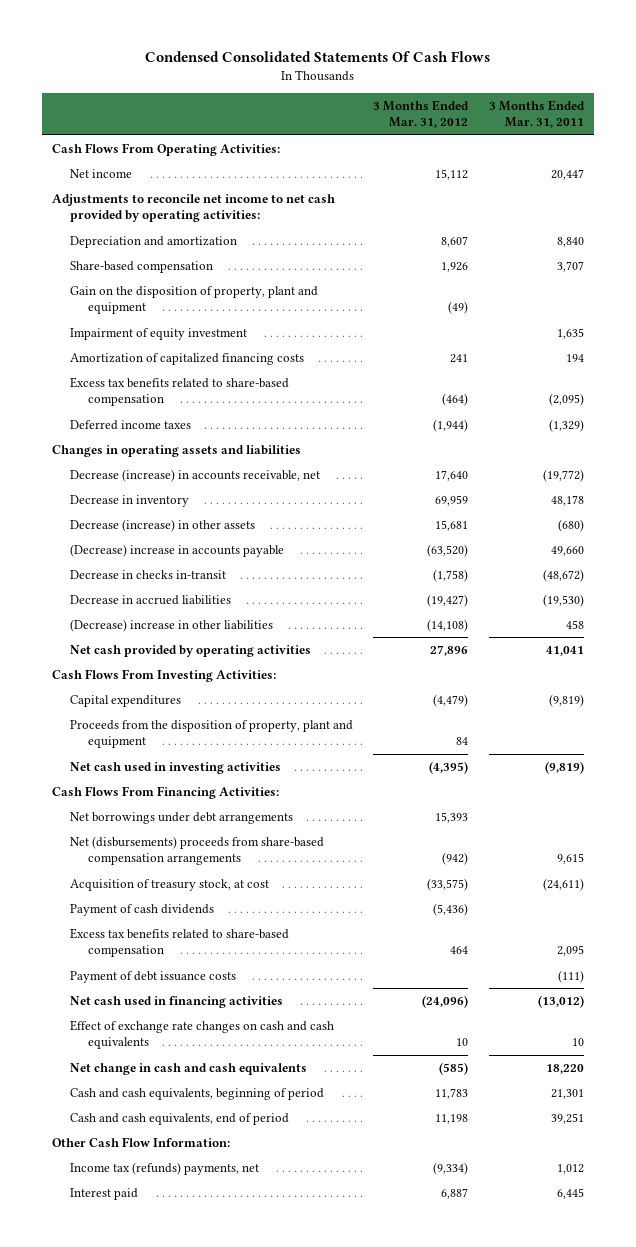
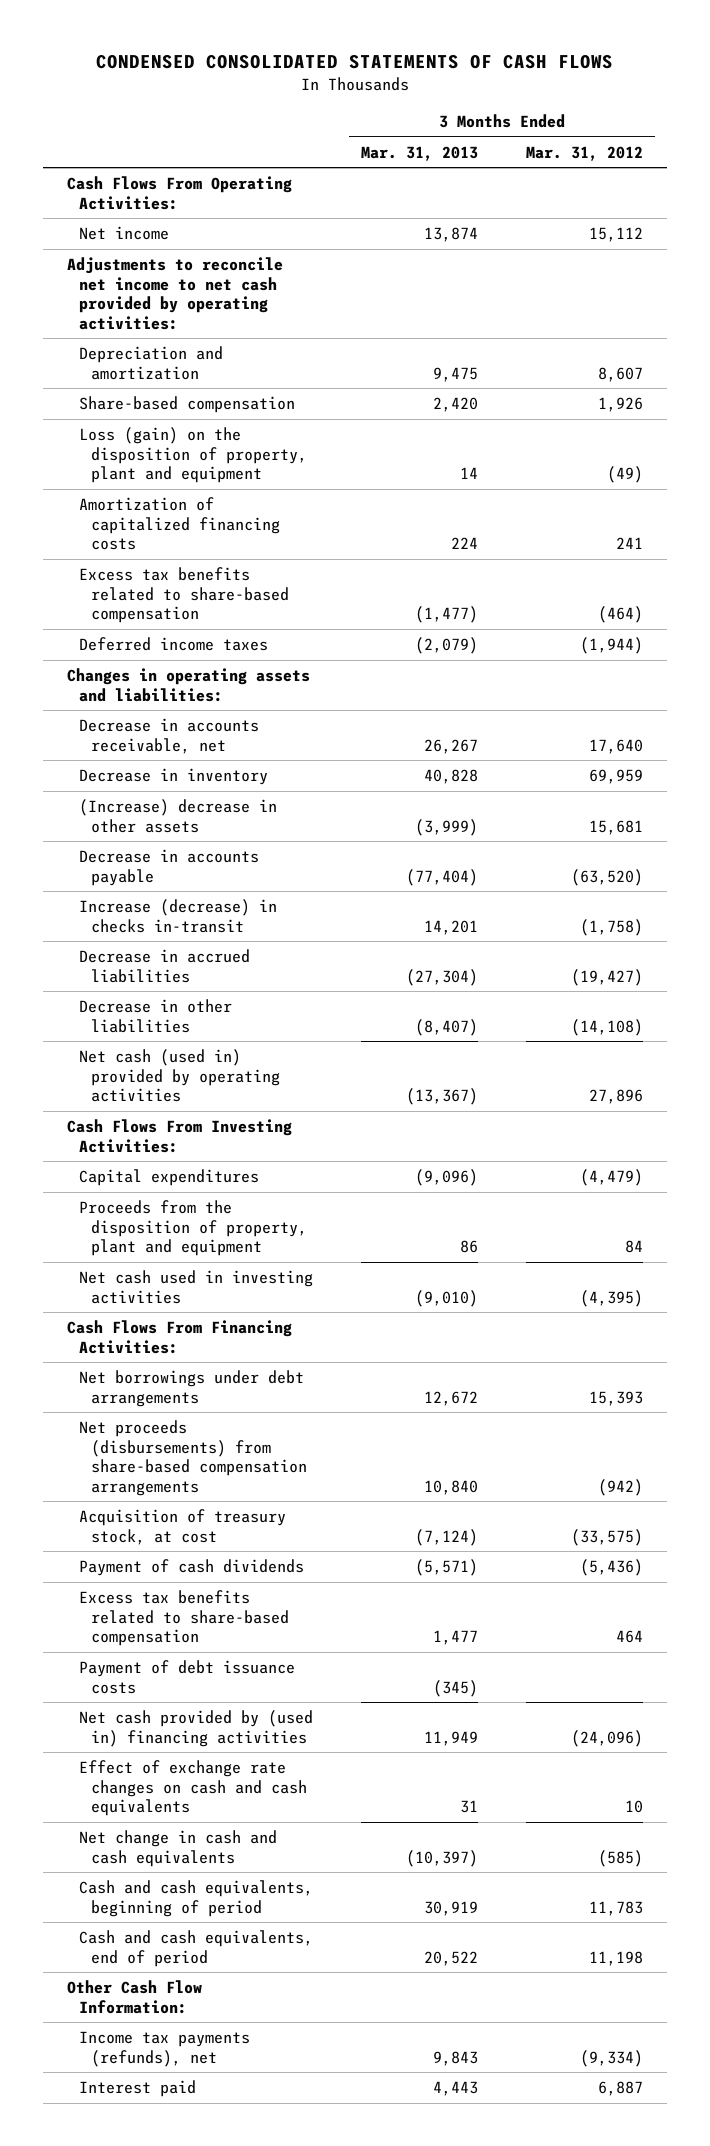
[144,51,490,63] Condensed Consolidated Statements Of Cash Flows -> [95,53,613,69] CONDENSED CONSOLIDATED STATEMENTS OF CASH FLOWS
[488,99,585,129] 3 Months Ended Mar. 31, 2011 -> none
none -> [360,145,478,161] Mar. 31, 2013
[70,327,248,340] Impairment of equity investment -> none
[70,285,319,315] Gain on the disposition of property, plant and equipment -> [78,427,307,484] Loss (gain) on the disposition of property, plant and equipment
[52,444,302,457] Changes in operating assets and liabilities -> [66,668,310,702] Changes in operating assets and liabilities:
[70,468,321,482] Decrease (increase) in accounts receivable, net -> [78,718,259,754] Decrease in accounts receivable, net
[70,518,256,532] Decrease (increase) in other assets -> [78,799,277,833] (Increase) decrease in other assets
[70,543,285,557] (Decrease) increase in accounts payable -> [78,849,259,886] Decrease in accounts payable
[70,569,227,579] Decrease in checks in-transit -> [78,899,277,933] Increase (decrease) in checks in-transit
[70,618,274,632] (Decrease) increase in other liabilities -> [78,999,232,1033] Decrease in other liabilities
[70,644,312,657] Net cash provided by operating activities -> [78,1049,280,1103] Net cash (used in) provided by operating activities
[70,835,325,866] Net (disbursements) proceeds from share-based compensation arrangements -> [78,1420,307,1496] Net proceeds (disbursements) from share-based compensation arrangements
[70,995,284,1008] Net cash used in financing activities -> [78,1710,313,1747] Net cash provided by (used in) financing activities
[70,1161,260,1175] Income tax (refunds) payments, net -> [78,2031,250,2067] Income tax payments (refunds), net

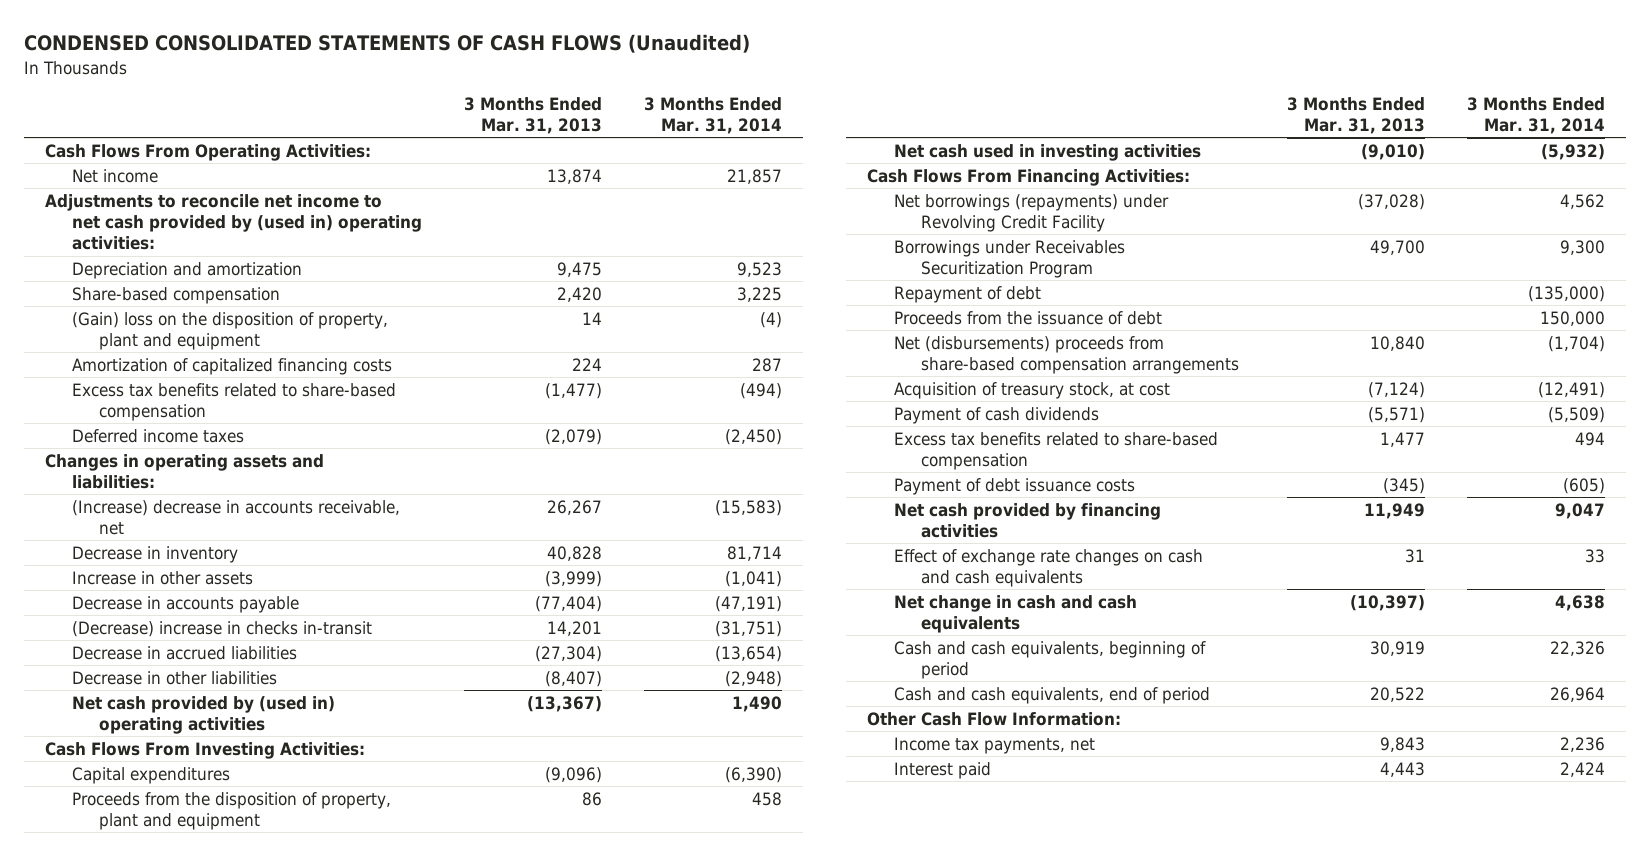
[95,53,613,69] CONDENSED CONSOLIDATED STATEMENTS OF CASH FLOWS -> [23,34,750,54] CONDENSED CONSOLIDATED STATEMENTS OF CASH FLOWS (Unaudited)
[525,145,643,161] Mar. 31, 2012 -> none
none -> [644,96,783,134] 3 Months Ended Mar. 31, 2014
[66,257,283,330] Adjustments to reconcile net income to net cash provided by operating activities: -> [44,193,422,251] Adjustments to reconcile net income to net cash provided by (used in) operating activities:
[78,427,307,484] Loss (gain) on the disposition of property, plant and equipment -> [71,311,388,351] (Gain) loss on the disposition of property, plant and equipment
[78,718,259,754] Decrease in accounts receivable, net -> [71,499,400,536] (Increase) decrease in accounts receivable, net
[78,799,277,833] (Increase) decrease in other assets -> [71,570,253,585] Increase in other assets
[78,899,277,933] Increase (decrease) in checks in-transit -> [71,620,372,637] (Decrease) increase in checks in-transit
[78,1049,280,1103] Net cash (used in) provided by operating activities -> [71,695,335,735] Net cash provided by (used in) operating activities
[78,1370,304,1407] Net borrowings under debt arrangements -> [894,193,1170,233] Net borrowings (repayments) under Revolving Credit Facility
[423,1390,478,1406] 12,672 -> [1357,193,1425,210] (37,028)
none -> [894,239,1126,279] Borrowings under Receivables Securitization Program
none -> [894,285,1042,303] Repayment of debt
none -> [894,310,1163,325] Proceeds from the issuance of debt
[78,1420,307,1496] Net proceeds (disbursements) from share-based compensation arrangements -> [894,335,1240,375] Net (disbursements) proceeds from share-based compensation arrangements
[78,1710,313,1747] Net cash provided by (used in) financing activities -> [894,502,1162,539] Net cash provided by financing activities
[78,2031,250,2067] Income tax payments (refunds), net -> [894,736,1096,754] Income tax payments, net

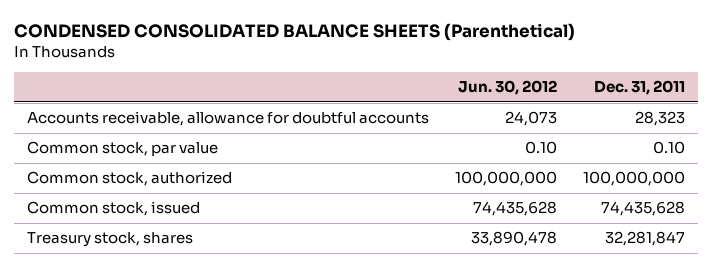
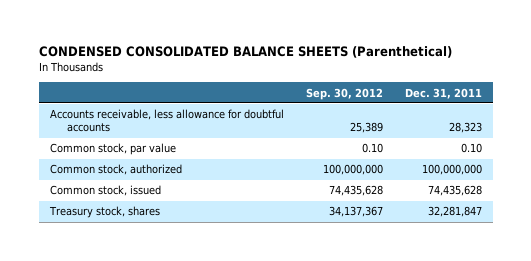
[457,80,557,96] Jun. 30, 2012 -> none
none -> [305,87,383,100] Sep. 30, 2012
[26,111,429,127] Accounts receivable, allowance for doubtful accounts -> [49,109,284,133] Accounts receivable, less allowance for doubtful accounts

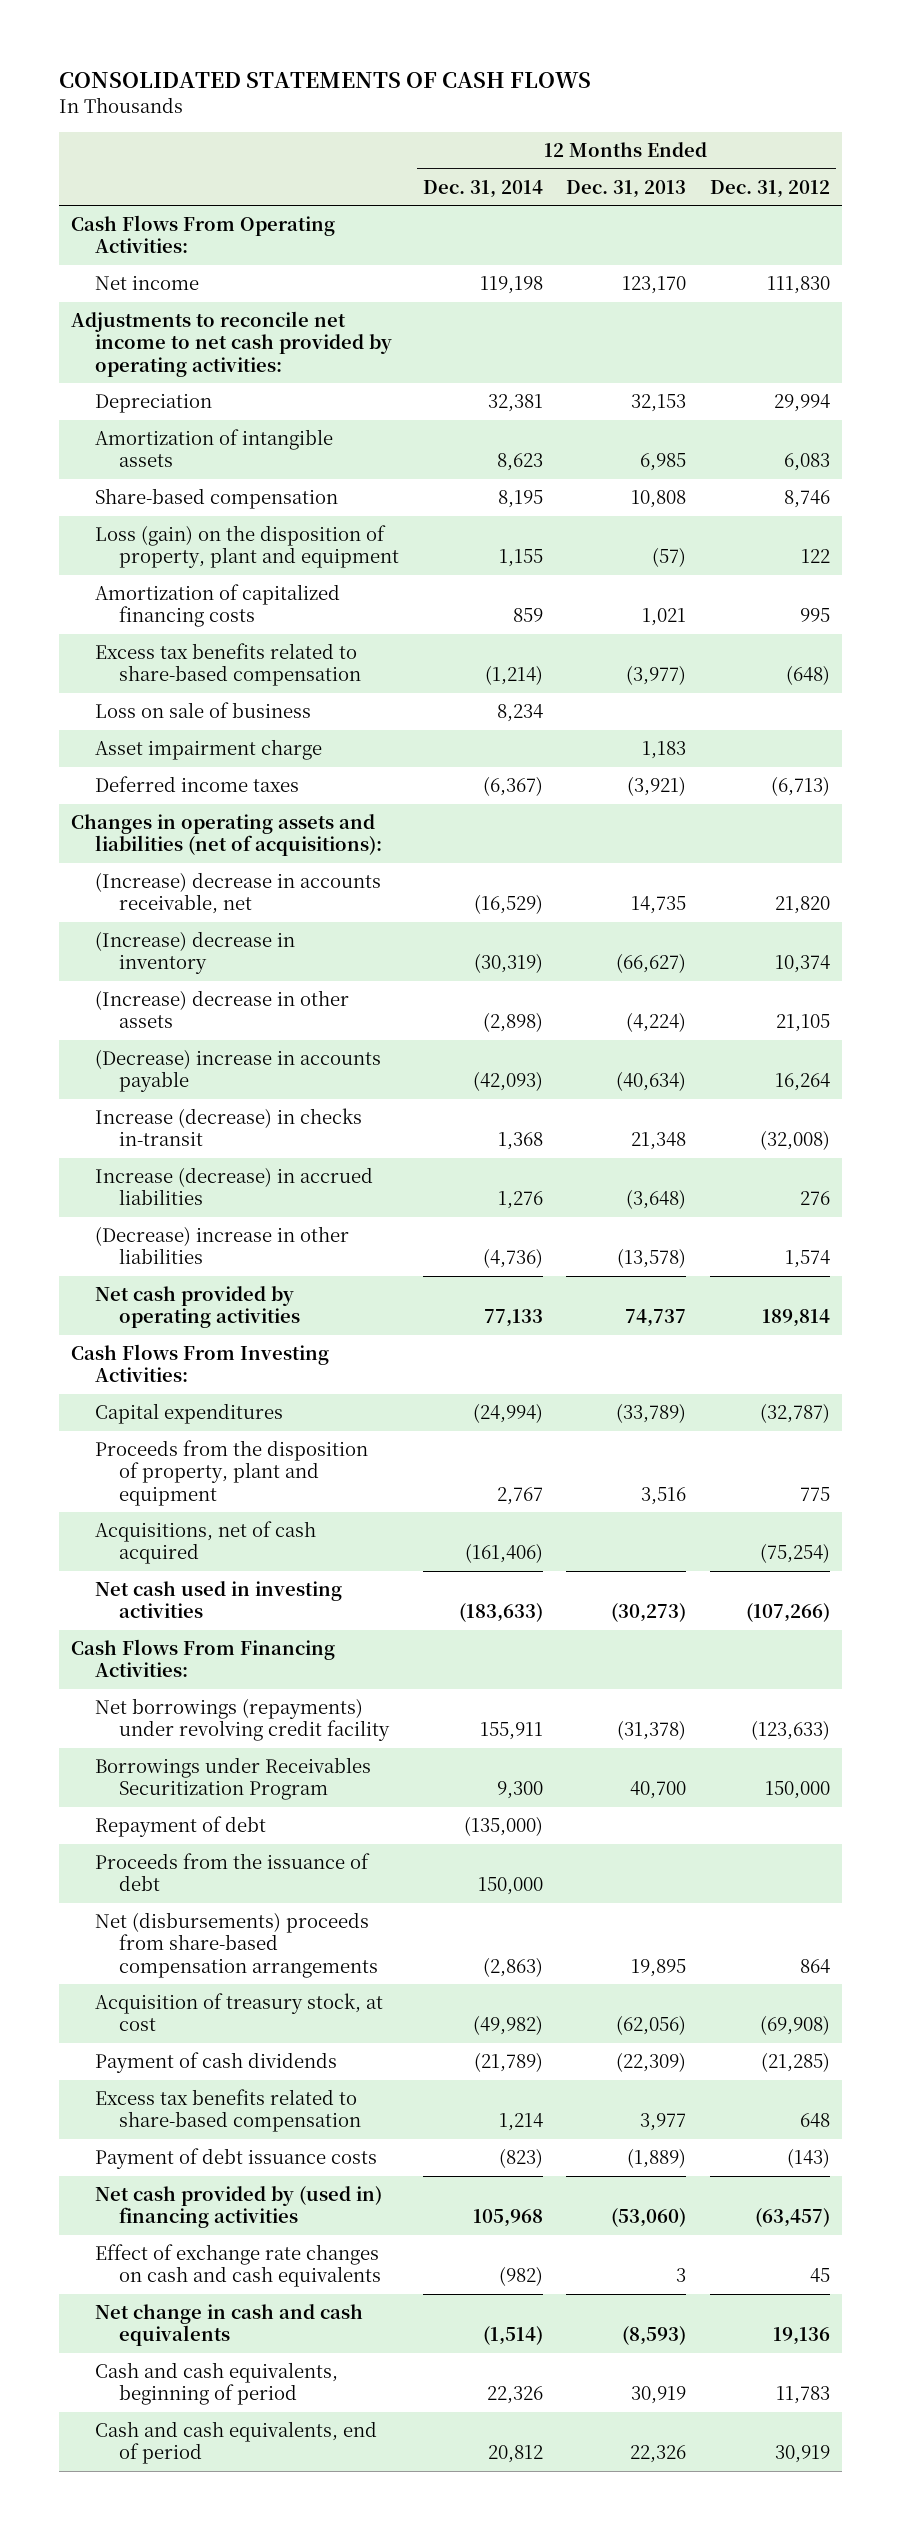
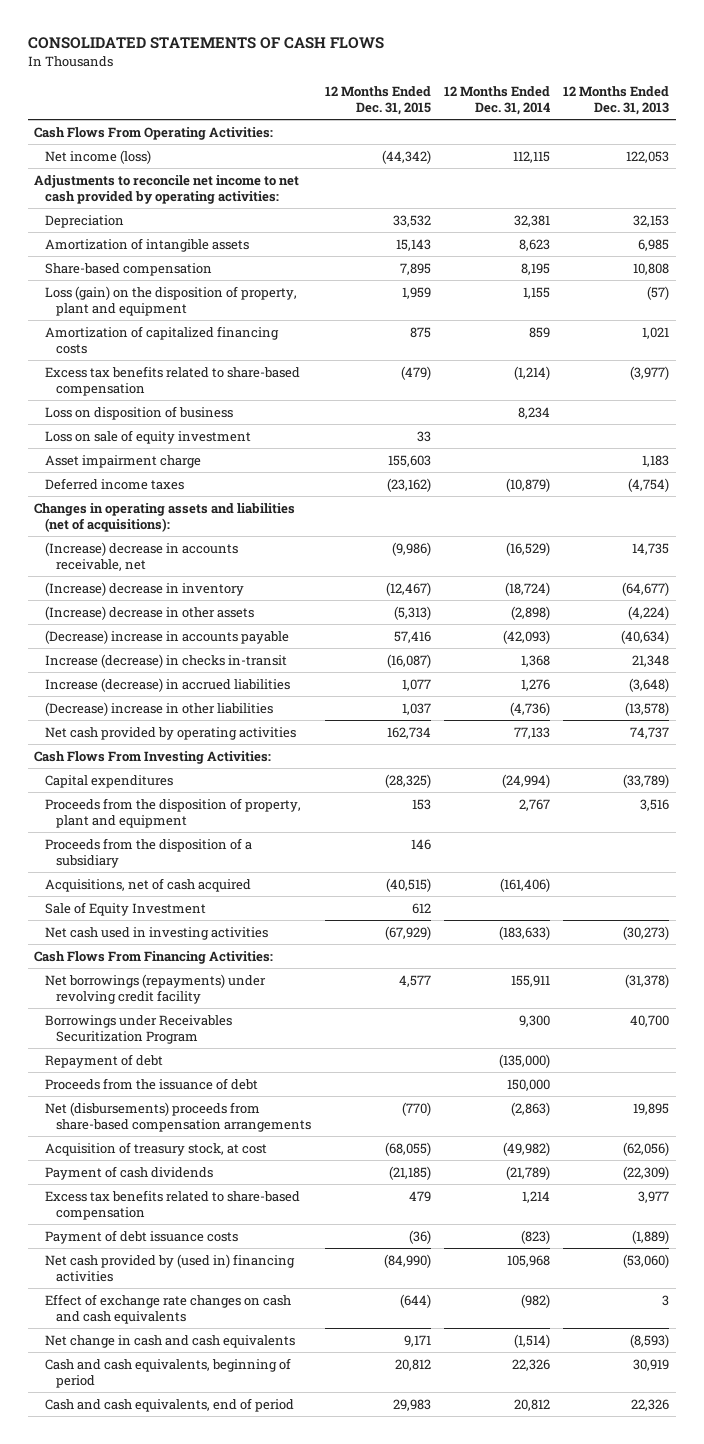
[710,179,831,198] Dec. 31, 2012 -> none
none -> [324,85,431,115] 12 Months Ended Dec. 31, 2015
[95,275,200,291] Net income -> [45,149,152,164] Net income (loss)
[479,276,543,295] 119,198 -> [512,150,550,163] 112,115
[622,276,687,295] 123,170 -> [626,150,670,163] 122,053
[95,702,312,719] Loss on sale of business -> [45,405,234,420] Loss on disposition of business
none -> [45,429,252,444] Loss on sale of equity investment
[482,776,543,797] (6,367) -> [505,477,550,492] (10,879)
[627,776,687,797] (3,921) -> [628,477,670,492] (4,754)
[473,953,543,974] (30,319) -> [504,581,550,596] (18,724)
[616,953,687,974] (66,627) -> [622,581,670,596] (64,677)
none -> [45,837,253,868] Proceeds from the disposition of a subsidiary
none -> [45,901,207,916] Sale of Equity Investment

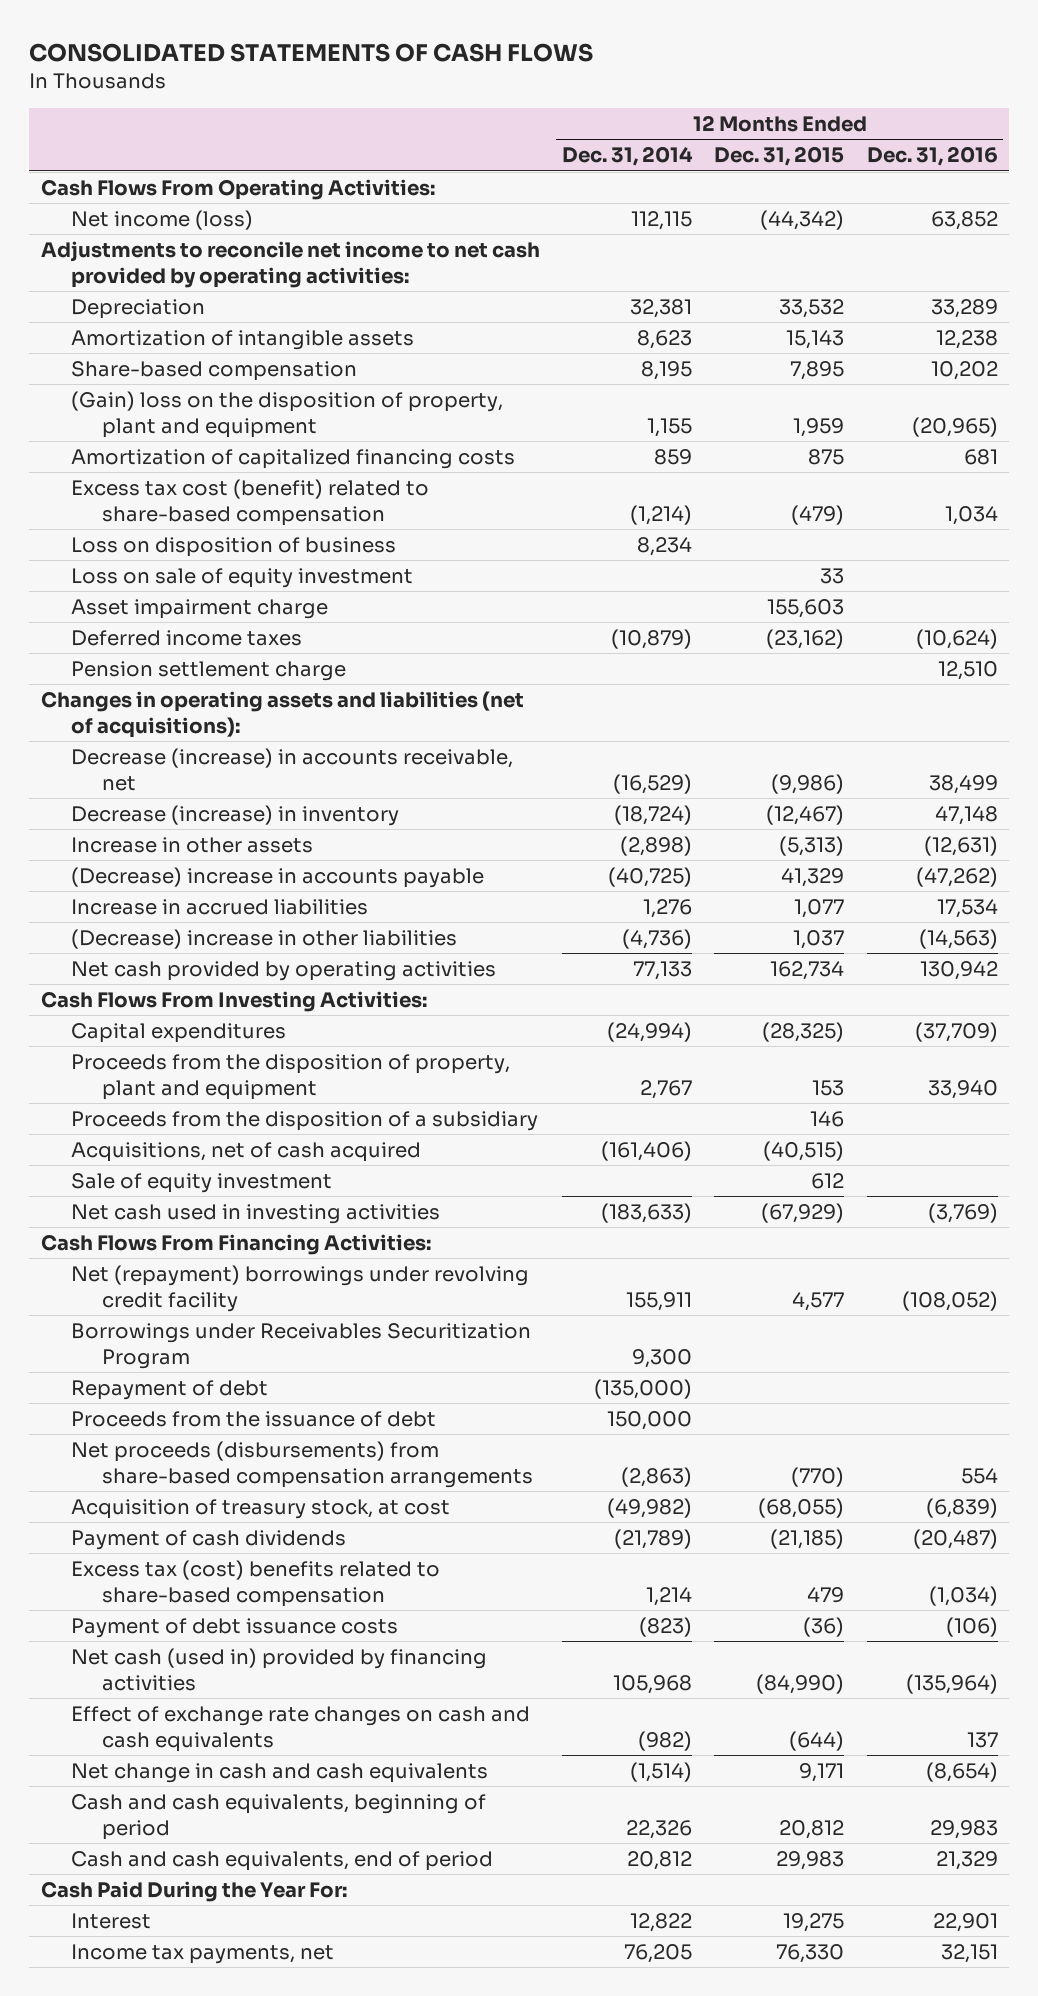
[563,85,670,115] 12 Months Ended Dec. 31, 2013 -> none
none -> [866,146,998,167] Dec. 31, 2016
[45,285,298,316] Loss (gain) on the disposition of property, plant and equipment -> [71,391,504,438] (Gain) loss on the disposition of property, plant and equipment
[45,365,301,396] Excess tax benefits related to share-based compensation -> [71,479,430,526] Excess tax cost (benefit) related to share-based compensation
none -> [71,661,347,682] Pension settlement charge
[45,653,288,668] Increase (decrease) in checks in-transit -> none
[45,541,239,571] (Increase) decrease in accounts receivable, net -> [71,748,514,791] Decrease (increase) in accounts receivable, net
[45,581,245,596] (Increase) decrease in inventory -> [71,805,400,827] Decrease (increase) in inventory
[45,605,255,620] (Increase) decrease in other assets -> [71,837,314,854] Increase in other assets
[393,630,431,643] 57,416 -> [781,868,845,888] 41,329
[502,629,550,644] (42,093) -> [607,867,692,888] (40,725)
[45,677,291,692] Increase (decrease) in accrued liabilities -> [71,899,369,916] Increase in accrued liabilities
[45,901,207,916] Sale of Equity Investment -> [71,1173,333,1194] Sale of equity investment
[45,973,267,1004] Net borrowings (repayments) under revolving credit facility -> [71,1265,530,1312] Net (repayment) borrowings under revolving credit facility
[45,1101,312,1132] Net (disbursements) proceeds from share-based compensation arrangements -> [71,1441,534,1488] Net proceeds (disbursements) from share-based compensation arrangements
[45,1189,301,1220] Excess tax benefits related to share-based compensation -> [71,1560,441,1607] Excess tax (cost) benefits related to share-based compensation
[45,1253,296,1282] Net cash provided by (used in) financing activities -> [71,1648,488,1691] Net cash (used in) provided by financing activities
none -> [40,1881,347,1903] Cash Paid During the Year For:
none -> [71,1913,152,1930] Interest
none -> [71,1944,335,1965] Income tax payments, net

